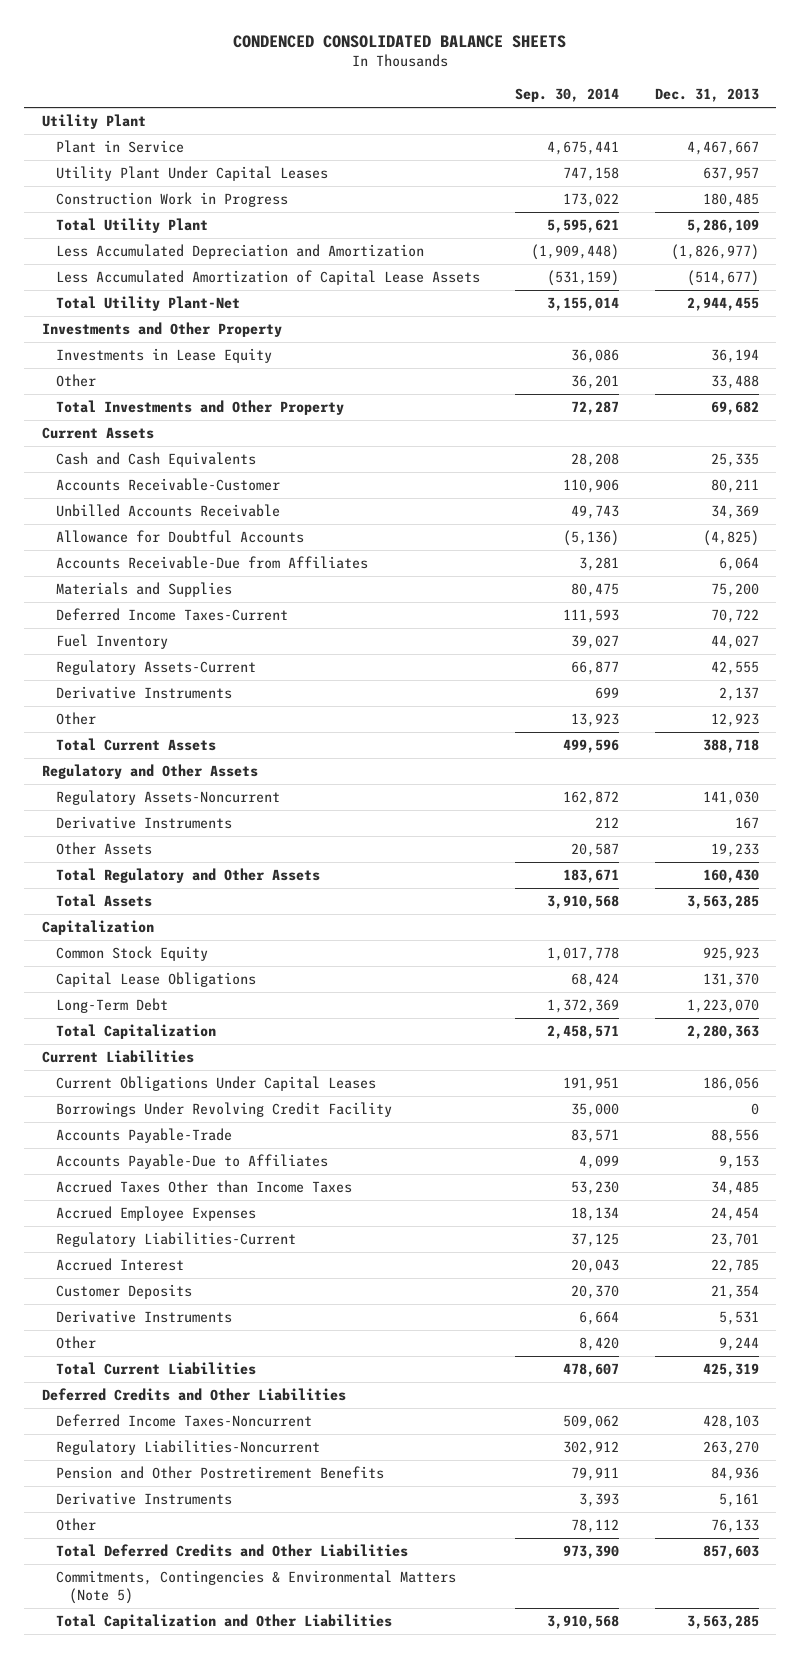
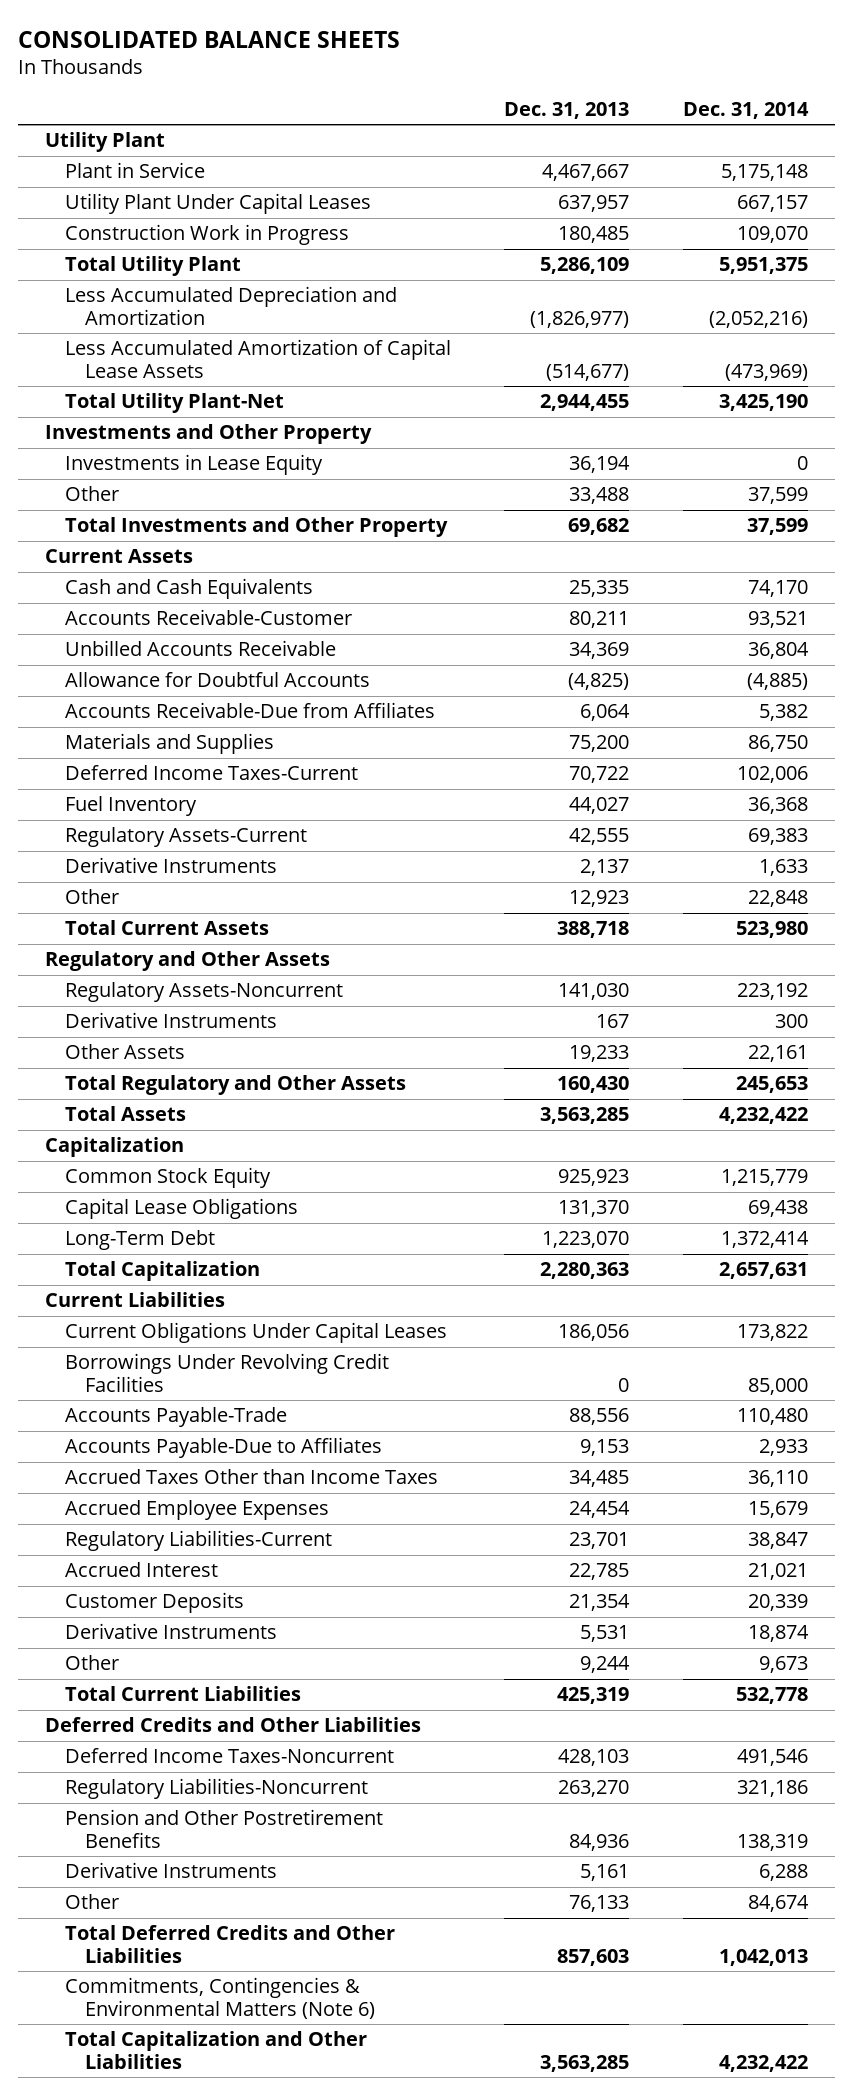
[233,34,567,48] CONDENCED CONSOLIDATED BALANCE SHEETS -> [17,30,400,48] CONSOLIDATED BALANCE SHEETS
[515,88,620,103] Sep. 30, 2014 -> none
none -> [682,101,809,119] Dec. 31, 2014
[55,1102,392,1118] Borrowings Under Revolving Credit Facility -> [64,1353,389,1392] Borrowings Under Revolving Credit Facilities
[55,1570,456,1605] Commitments, Contingencies & Environmental Matters (Note 5) -> [64,1977,375,2019] Commitments, Contingencies & Environmental Matters (Note 6)

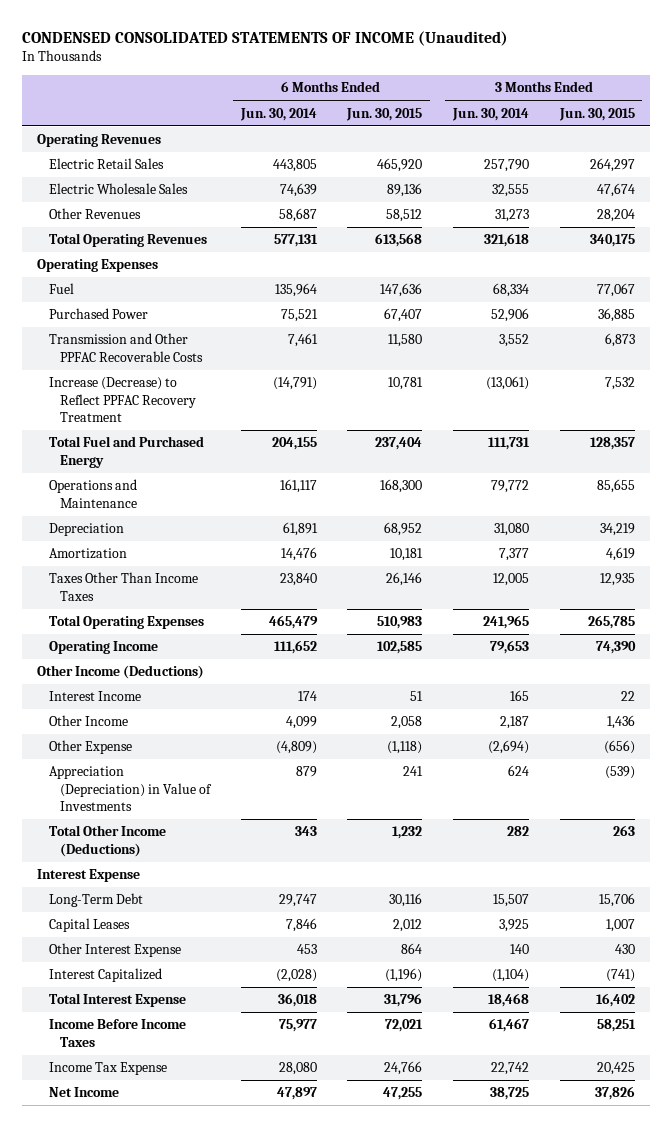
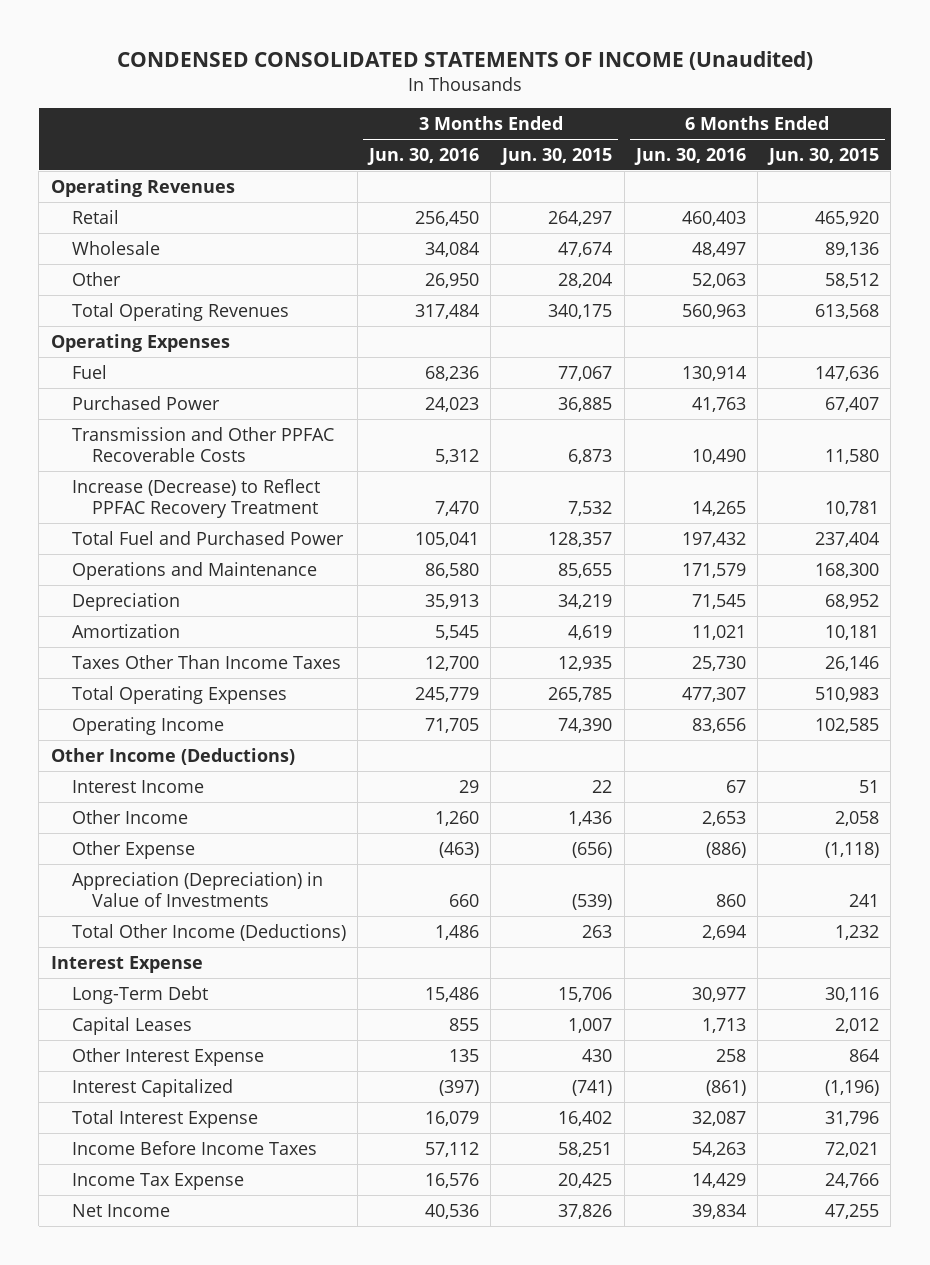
[239,107,317,121] Jun. 30, 2014 -> none
[451,107,529,121] Jun. 30, 2014 -> none
none -> [366,147,479,165] Jun. 30, 2016
none -> [633,147,746,165] Jun. 30, 2016
[48,158,164,170] Electric Retail Sales -> [71,209,119,224] Retail
[48,183,188,195] Electric Wholesale Sales -> [71,240,160,255] Wholesale
[48,208,141,220] Other Revenues -> [71,271,121,286] Other
[48,436,204,468] Total Fuel and Purchased Energy -> [71,530,344,545] Total Fuel and Purchased Power

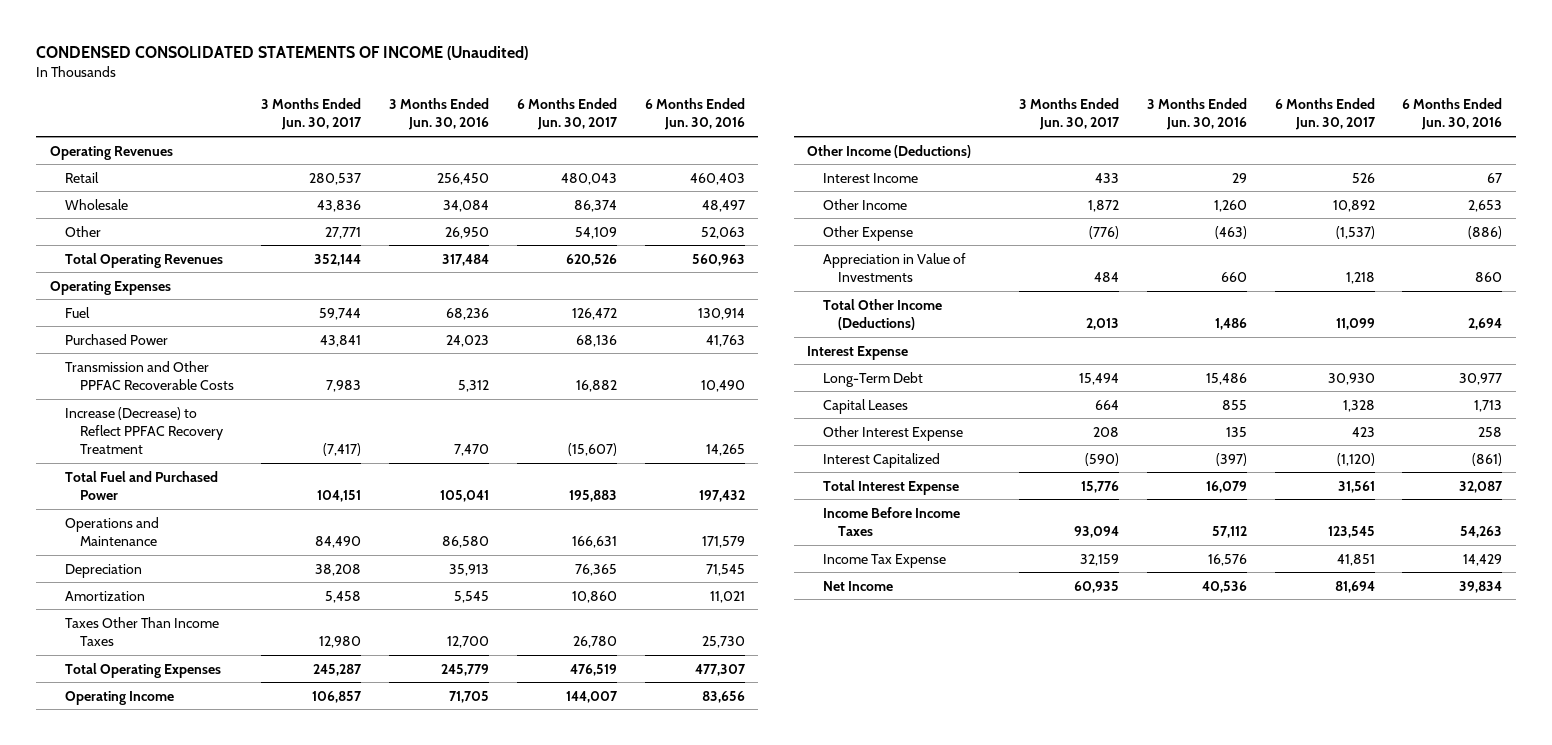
[500,147,613,165] Jun. 30, 2015 -> none
[767,147,880,165] Jun. 30, 2015 -> none
none -> [261,98,363,131] 3 Months Ended Jun. 30, 2017
none -> [516,98,618,131] 6 Months Ended Jun. 30, 2017
[71,871,323,908] Appreciation (Depreciation) in Value of Investments -> [822,252,966,282] Appreciation in Value of Investments

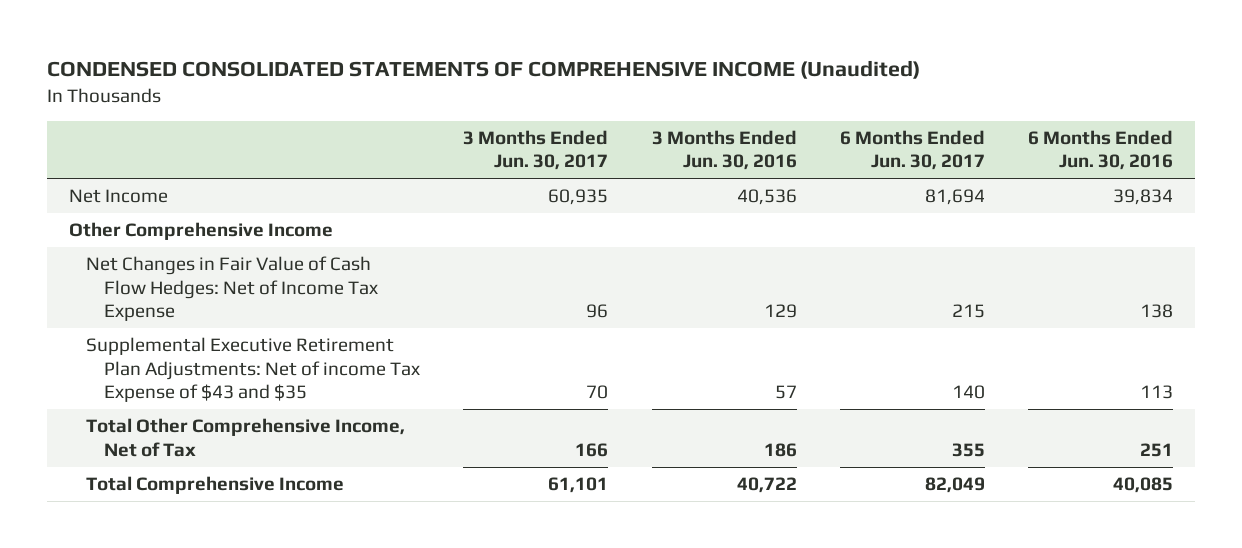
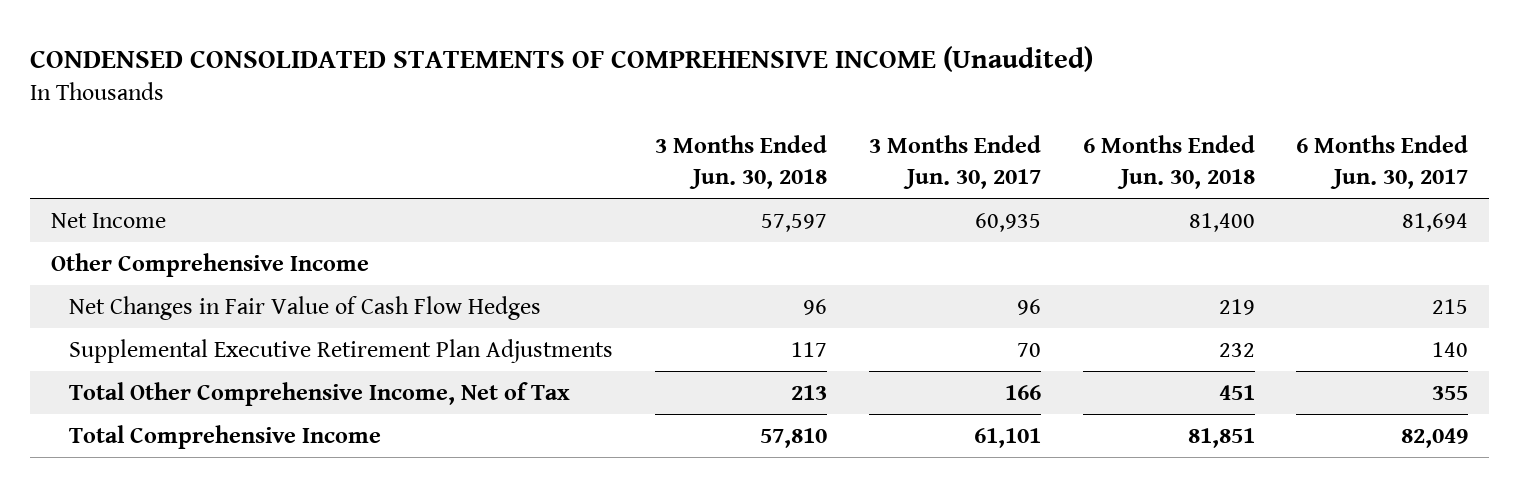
[651,129,797,171] 3 Months Ended Jun. 30, 2016 -> none
[1028,129,1174,171] 6 Months Ended Jun. 30, 2016 -> none
none -> [655,135,828,189] 3 Months Ended Jun. 30, 2018
none -> [1082,135,1255,189] 6 Months Ended Jun. 30, 2018
[86,256,378,322] Net Changes in Fair Value of Cash Flow Hedges: Net of Income Tax Expense -> [69,296,542,321] Net Changes in Fair Value of Cash Flow Hedges
[86,337,420,403] Supplemental Executive Retirement Plan Adjustments: Net of income Tax Expense of $43 and $35 -> [69,339,614,364] Supplemental Executive Retirement Plan Adjustments

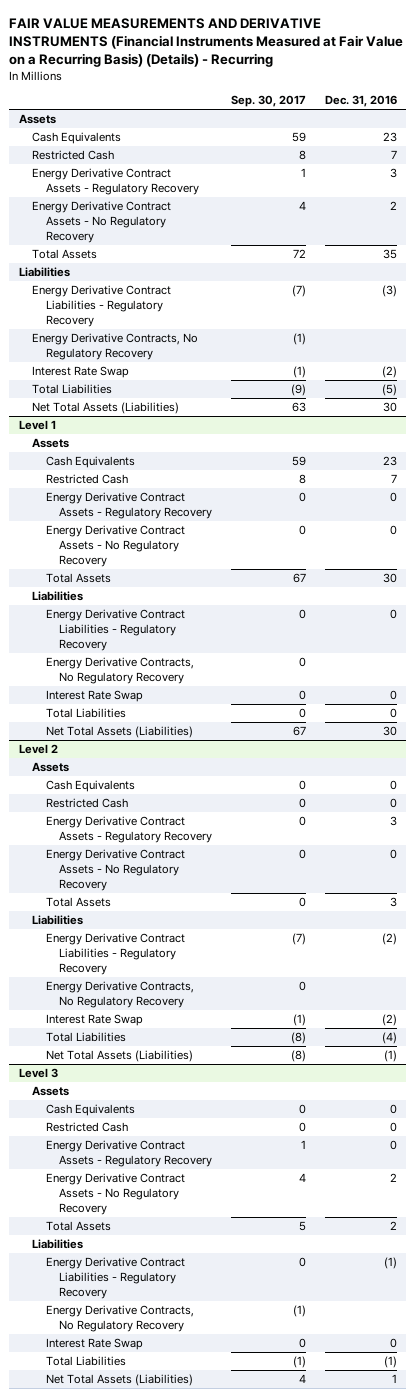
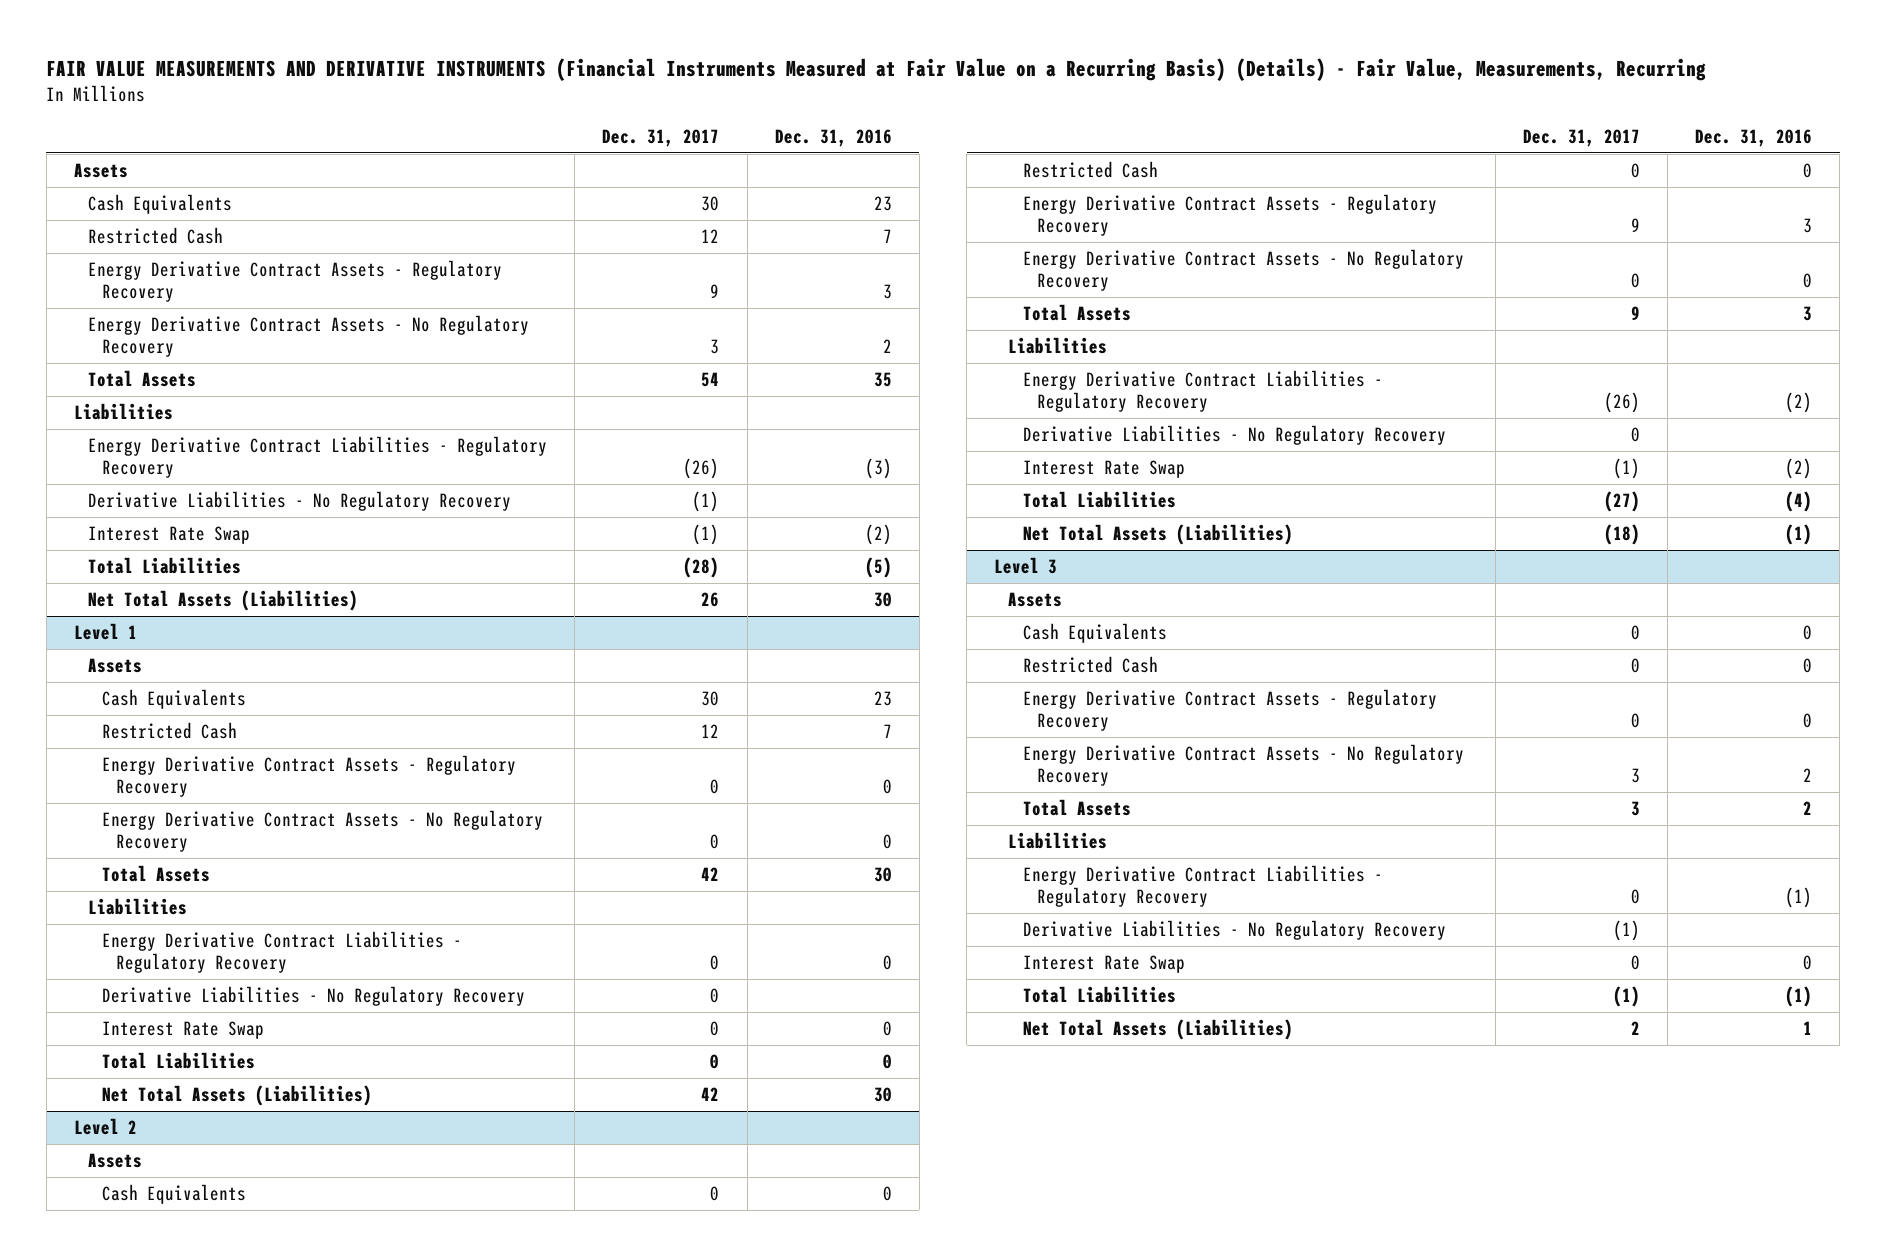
[9,17,404,67] FAIR VALUE MEASUREMENTS AND DERIVATIVE INSTRUMENTS (Financial Instruments Measured at Fair Value on a Recurring Basis) (Details) - Recurring -> [46,57,1707,81] FAIR VALUE MEASUREMENTS AND DERIVATIVE INSTRUMENTS (Financial Instruments Measured at Fair Value on a Recurring Basis) (Details) - Fair Value, Measurements, Recurring
[230,95,306,108] Sep. 30, 2017 -> none
none -> [602,129,720,148] Dec. 31, 2017
[32,333,199,361] Energy Derivative Contracts, No Regulatory Recovery -> [88,491,512,512] Derivative Liabilities - No Regulatory Recovery
[45,657,194,685] Energy Derivative Contracts, No Regulatory Recovery -> [102,986,526,1007] Derivative Liabilities - No Regulatory Recovery
[45,981,194,1009] Energy Derivative Contracts, No Regulatory Recovery -> [1022,425,1446,446] Derivative Liabilities - No Regulatory Recovery
[45,1305,194,1333] Energy Derivative Contracts, No Regulatory Recovery -> [1022,920,1446,941] Derivative Liabilities - No Regulatory Recovery

